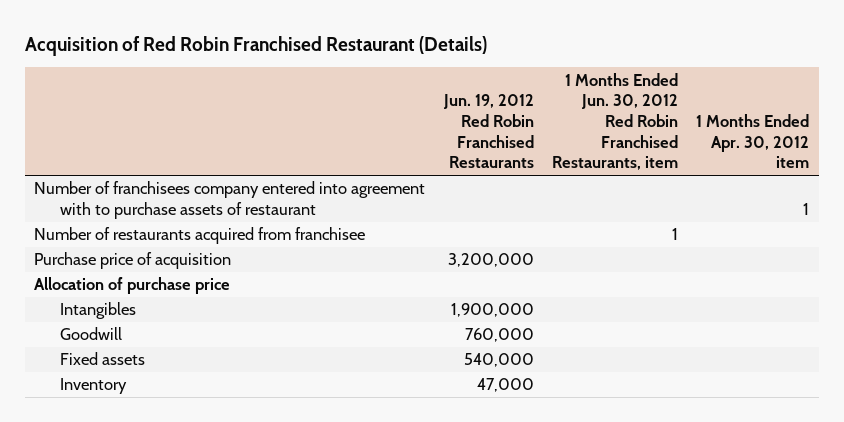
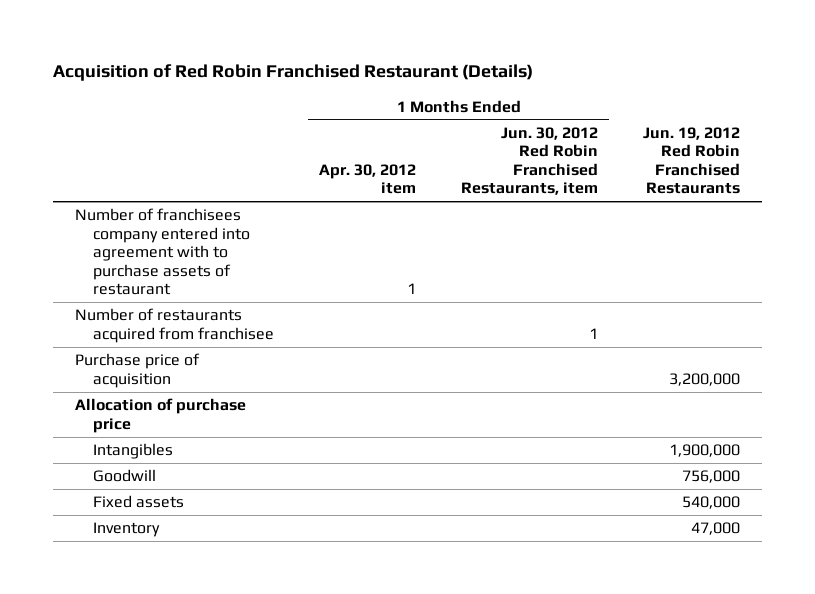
[464,328,534,343] 760,000 -> [681,470,740,484] 756,000

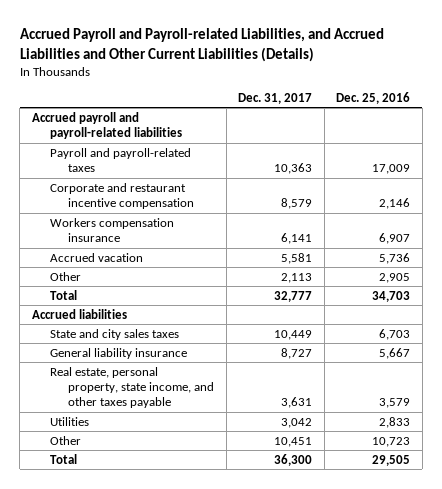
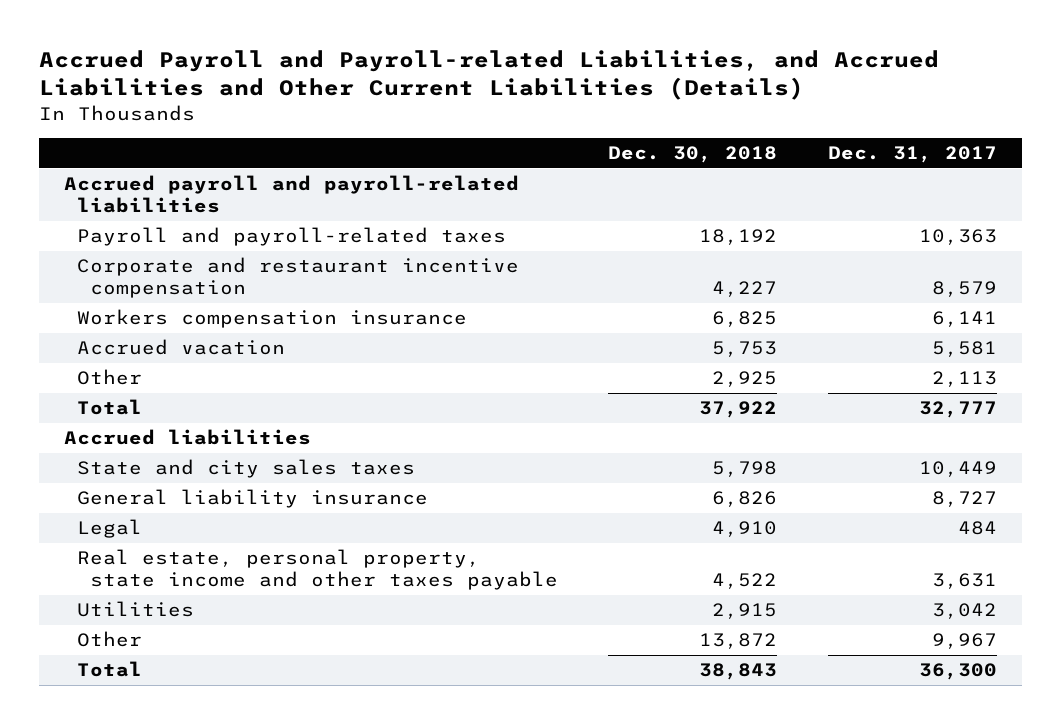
[336,91,411,104] Dec. 25, 2016 -> none
none -> [608,146,778,164] Dec. 30, 2018
none -> [77,519,143,539] Legal
[50,366,215,409] Real estate, personal property, state income, and other taxes payable -> [77,549,559,591] Real estate, personal property, state income and other taxes payable
[274,436,313,447] 10,451 -> [931,633,997,650] 9,967

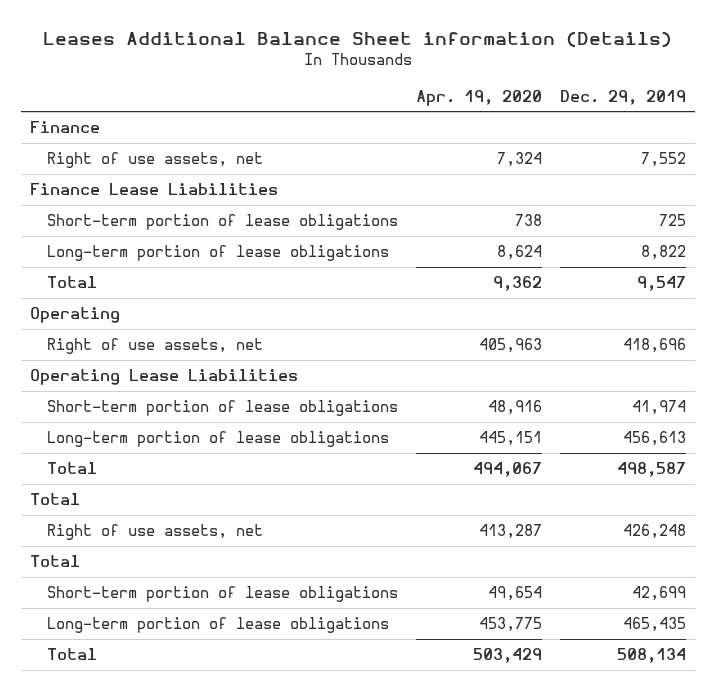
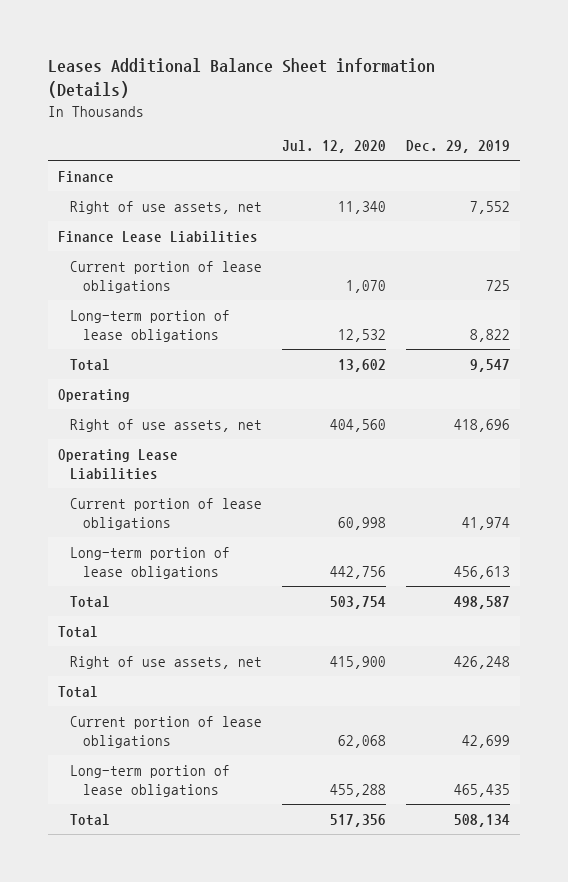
[415,89,542,106] Apr. 19, 2020 -> none
none -> [282,140,387,154] Jul. 12, 2020
[47,214,399,231] Short-term portion of lease obligations -> [70,260,263,294] Current portion of lease obligations
[47,400,399,417] Short-term portion of lease obligations -> [70,497,263,531] Current portion of lease obligations
[47,586,399,603] Short-term portion of lease obligations -> [70,715,263,749] Current portion of lease obligations

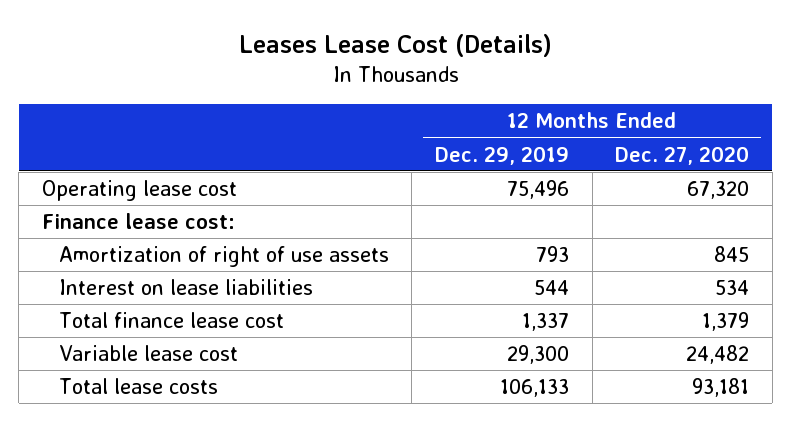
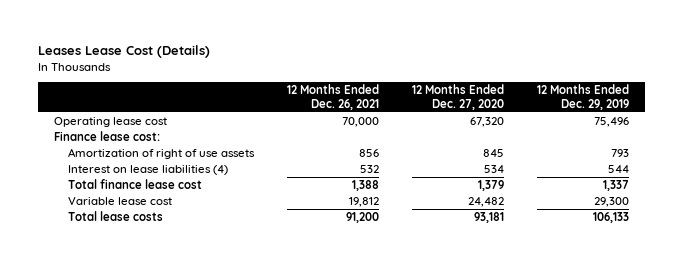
none -> [286,84,379,110] 12 Months Ended Dec. 26, 2021
[58,279,313,296] Interest on lease liabilities -> [67,165,228,176] Interest on lease liabilities (4)

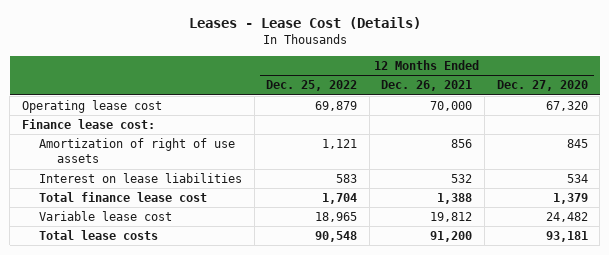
[37,45,210,59] Leases Lease Cost (Details) -> [188,16,421,29] Leases - Lease Cost (Details)
[536,84,629,110] 12 Months Ended Dec. 29, 2019 -> none
none -> [266,80,358,92] Dec. 25, 2022
[67,165,228,176] Interest on lease liabilities (4) -> [39,173,243,184] Interest on lease liabilities

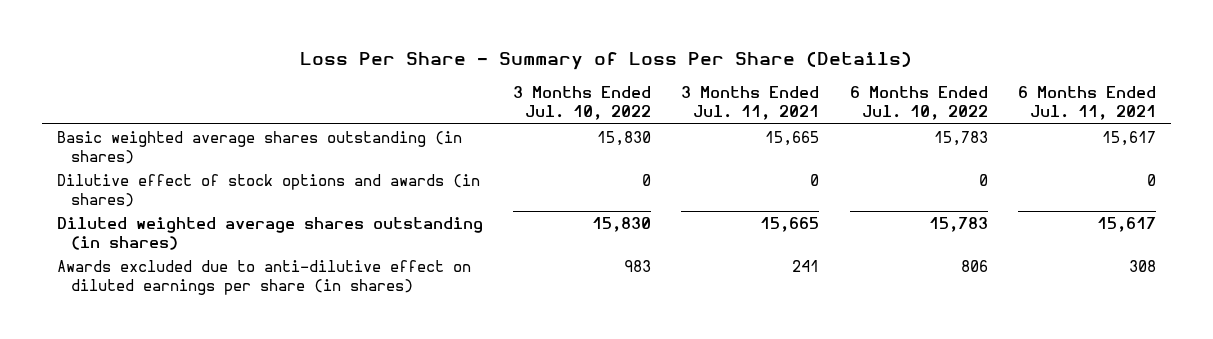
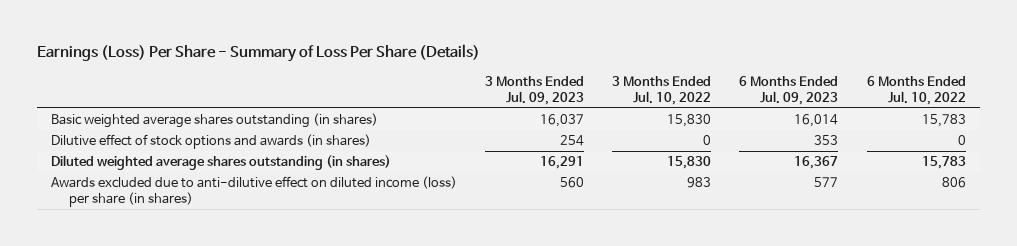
[300,51,913,71] Loss Per Share - Summary of Loss Per Share (Details) -> [36,44,480,63] Earnings (Loss) Per Share - Summary of Loss Per Share (Details)
[681,86,820,121] 3 Months Ended Jul. 11, 2021 -> none
[1018,86,1157,121] 6 Months Ended Jul. 11, 2021 -> none
none -> [485,75,585,105] 3 Months Ended Jul. 09, 2023
none -> [739,75,839,105] 6 Months Ended Jul. 09, 2023
[56,259,471,296] Awards excluded due to anti-dilutive effect on diluted earnings per share (in shares) -> [51,176,458,208] Awards excluded due to anti-dilutive effect on diluted income (loss) per share (in shares)

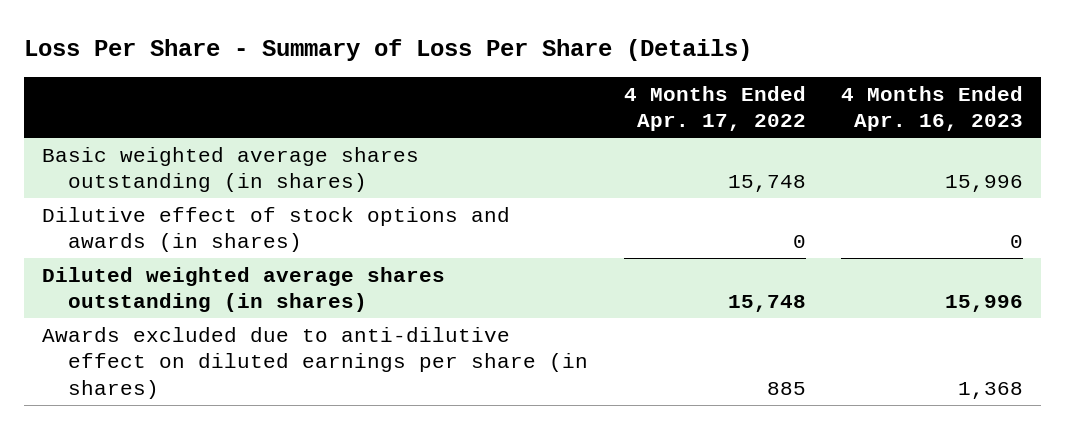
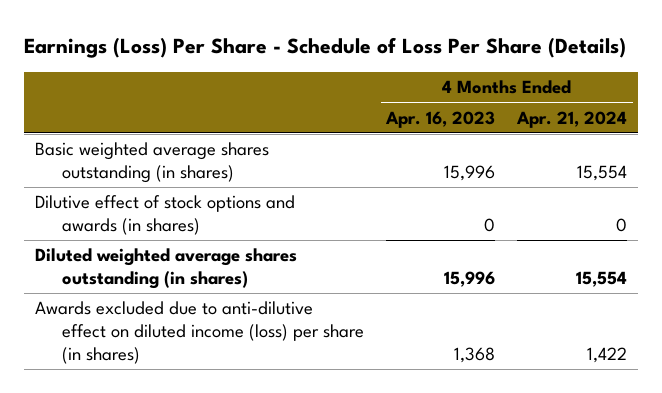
[23,39,752,62] Loss Per Share - Summary of Loss Per Share (Details) -> [23,36,626,58] Earnings (Loss) Per Share - Schedule of Loss Per Share (Details)
[623,85,806,132] 4 Months Ended Apr. 17, 2022 -> none
none -> [516,110,628,128] Apr. 21, 2024
[41,326,589,399] Awards excluded due to anti-dilutive effect on diluted earnings per share (in shares) -> [34,301,365,365] Awards excluded due to anti-dilutive effect on diluted income (loss) per share (in shares)

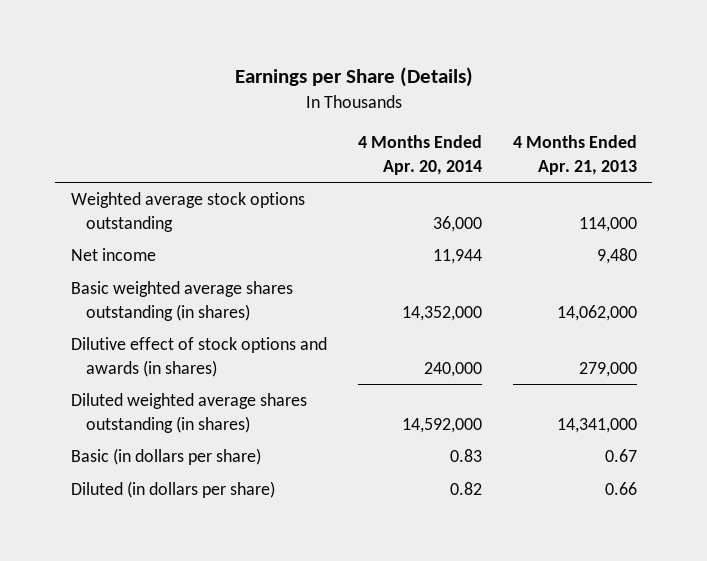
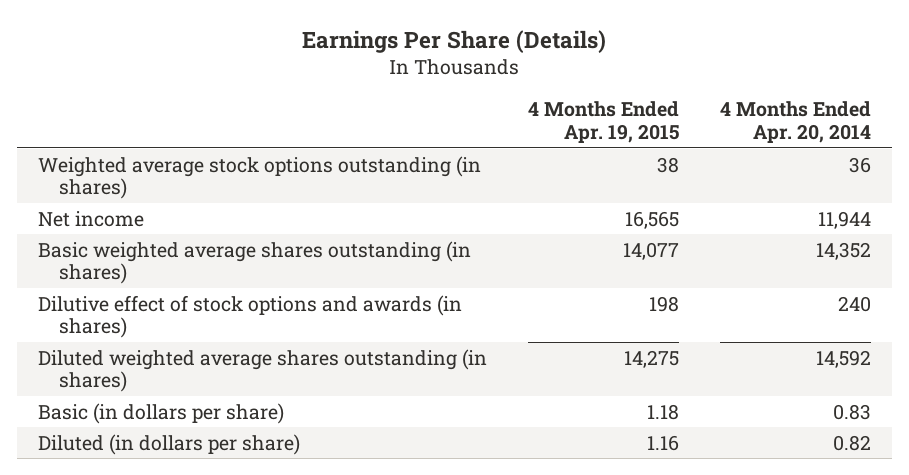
[234,67,473,88] Earnings per Share (Details) -> [302,29,607,53] Earnings Per Share (Details)
[512,135,637,175] 4 Months Ended Apr. 21, 2013 -> none
none -> [527,101,679,144] 4 Months Ended Apr. 19, 2015
[70,192,305,232] Weighted average stock options outstanding -> [37,155,481,200] Weighted average stock options outstanding (in shares)
[432,215,482,232] 36,000 -> [849,156,872,173] 36
[401,305,482,321] 14,352,000 -> [816,241,872,260] 14,352
[423,361,482,377] 240,000 -> [838,295,872,312] 240
[401,417,482,433] 14,592,000 -> [816,349,872,368] 14,592

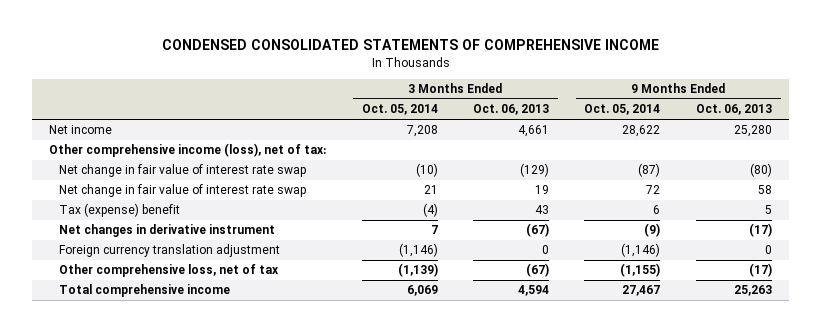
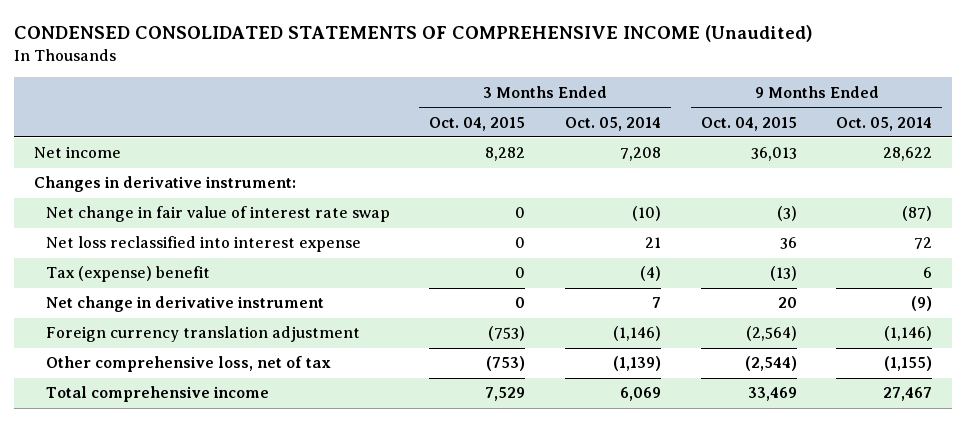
[161,39,659,51] CONDENSED CONSOLIDATED STATEMENTS OF COMPREHENSIVE INCOME -> [14,25,814,43] CONDENSED CONSOLIDATED STATEMENTS OF COMPREHENSIVE INCOME (Unaudited)
[473,104,550,116] Oct. 06, 2013 -> none
[695,104,772,116] Oct. 06, 2013 -> none
none -> [429,116,526,131] Oct. 04, 2015
none -> [700,116,797,131] Oct. 04, 2015
[49,143,327,158] Other comprehensive income (loss), net of tax: -> [34,176,297,193] Changes in derivative instrument:
[59,184,307,198] Net change in fair value of interest rate swap -> [45,236,361,253] Net loss reclassified into interest expense
[59,224,276,238] Net changes in derivative instrument -> [45,296,324,313] Net change in derivative instrument

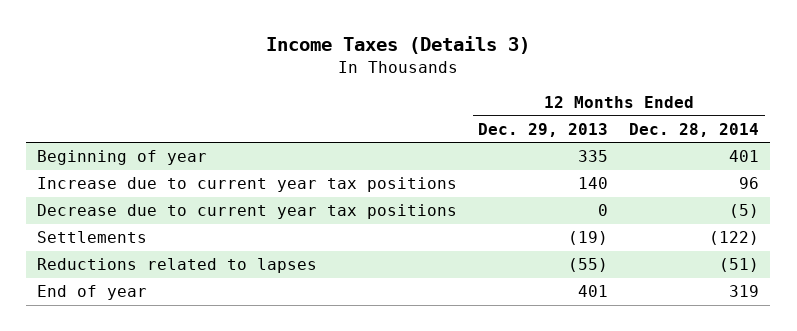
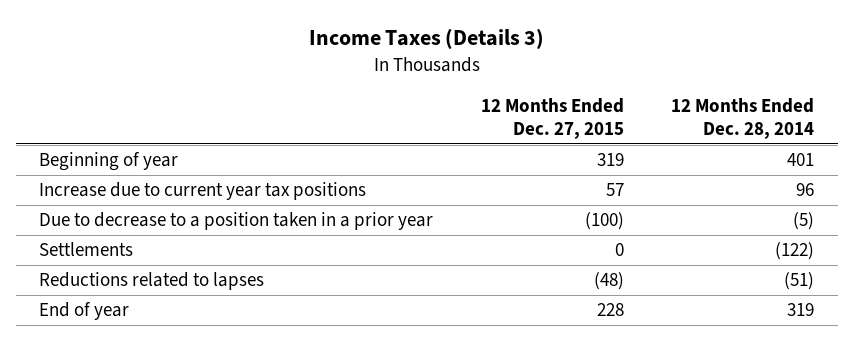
[478,122,609,137] Dec. 29, 2013 -> none
none -> [480,97,624,140] 12 Months Ended Dec. 27, 2015
[37,204,458,220] Decrease due to current year tax positions -> [39,212,434,231] Due to decrease to a position taken in a prior year

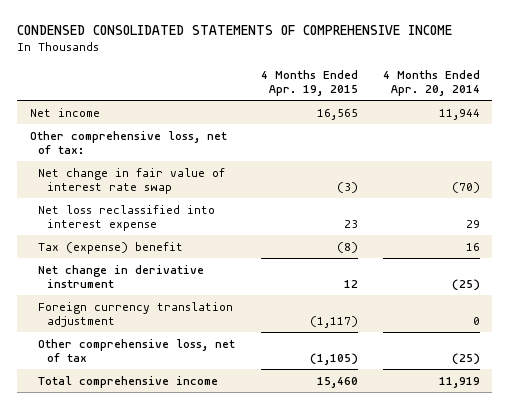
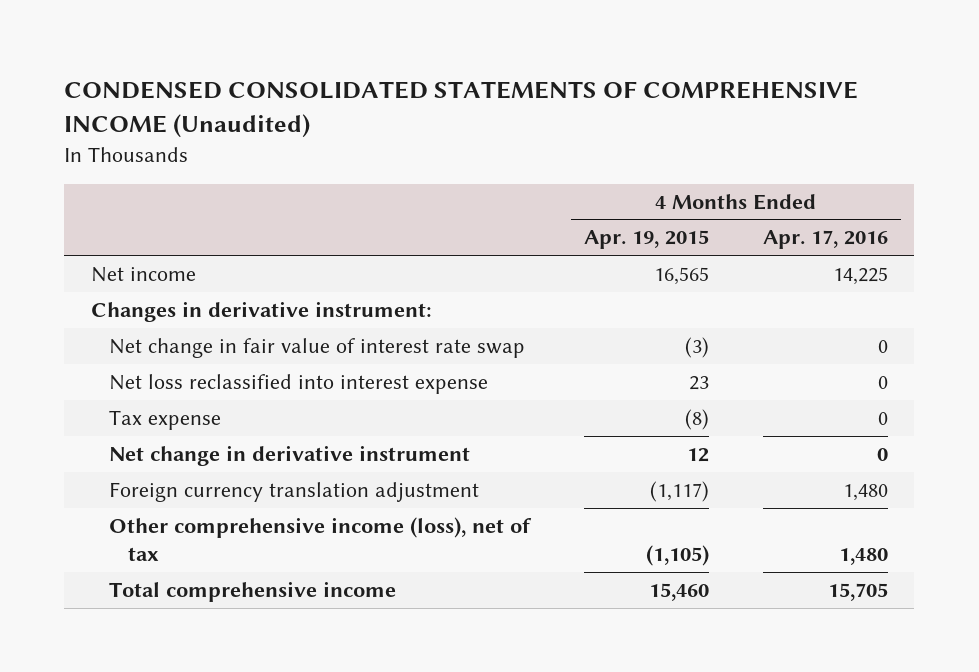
[17,25,453,36] CONDENSED CONSOLIDATED STATEMENTS OF COMPREHENSIVE INCOME -> [64,81,859,139] CONDENSED CONSOLIDATED STATEMENTS OF COMPREHENSIVE INCOME (Unaudited)
[382,69,480,96] 4 Months Ended Apr. 20, 2014 -> none
none -> [762,230,888,250] Apr. 17, 2016
[29,130,227,154] Other comprehensive loss, net of tax: -> [91,300,433,322] Changes in derivative instrument:
[38,241,184,254] Tax (expense) benefit -> [109,409,222,430] Tax expense
[38,338,236,362] Other comprehensive loss, net of tax -> [109,516,533,562] Other comprehensive income (loss), net of tax

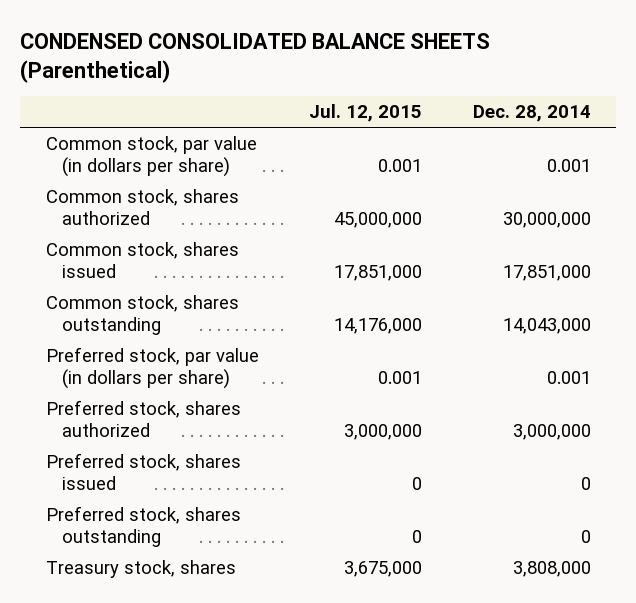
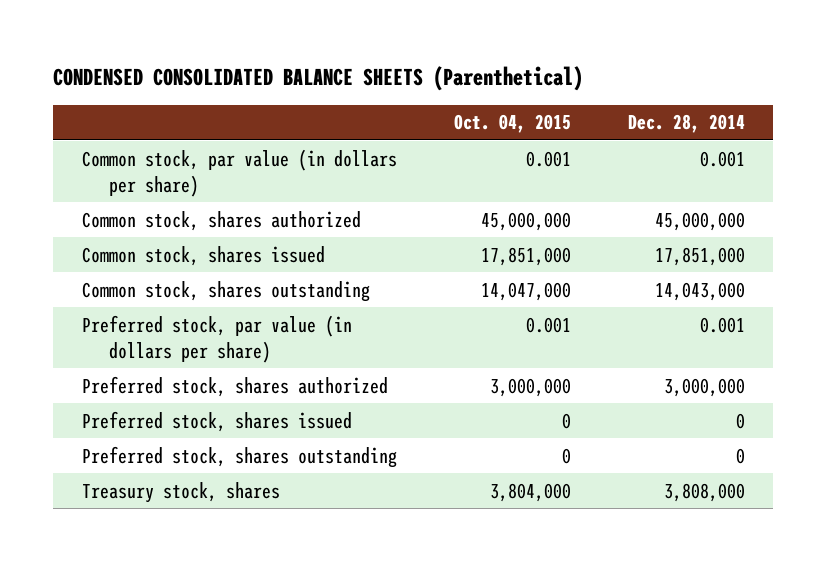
[309,104,423,123] Jul. 12, 2015 -> none
none -> [453,114,571,134] Oct. 04, 2015
[502,211,591,228] 30,000,000 -> [654,211,745,231] 45,000,000

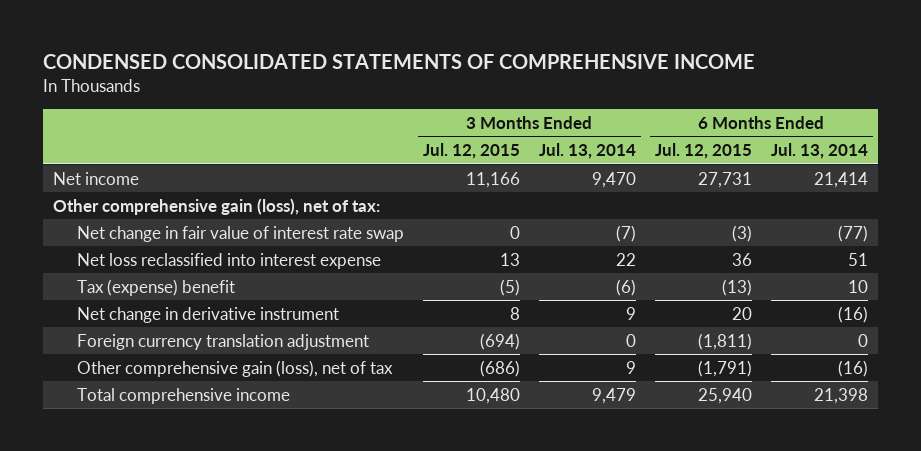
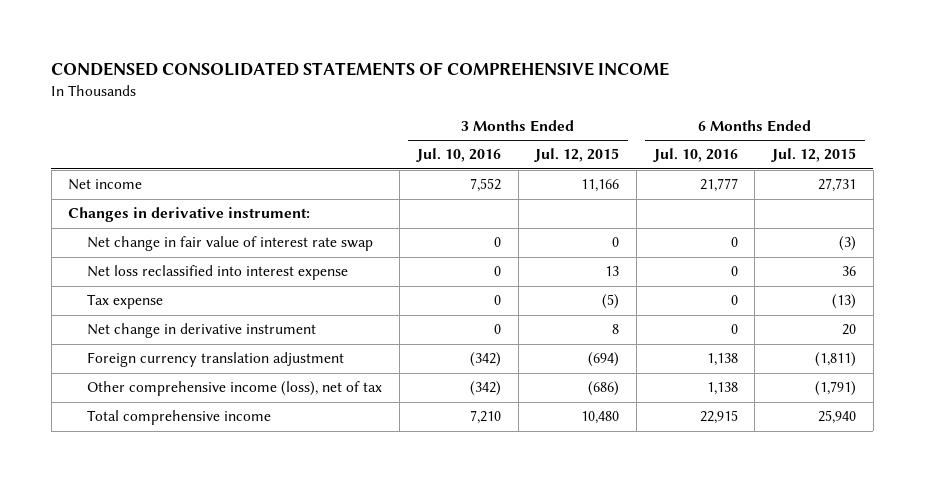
[538,143,636,160] Jul. 13, 2014 -> none
[770,143,868,160] Jul. 13, 2014 -> none
none -> [415,148,501,163] Jul. 10, 2016
none -> [652,148,738,163] Jul. 10, 2016
[52,197,380,215] Other comprehensive gain (loss), net of tax: -> [68,207,311,223] Changes in derivative instrument:
[76,278,235,296] Tax (expense) benefit -> [87,294,164,310] Tax expense
[76,359,393,377] Other comprehensive gain (loss), net of tax -> [87,381,383,397] Other comprehensive income (loss), net of tax

